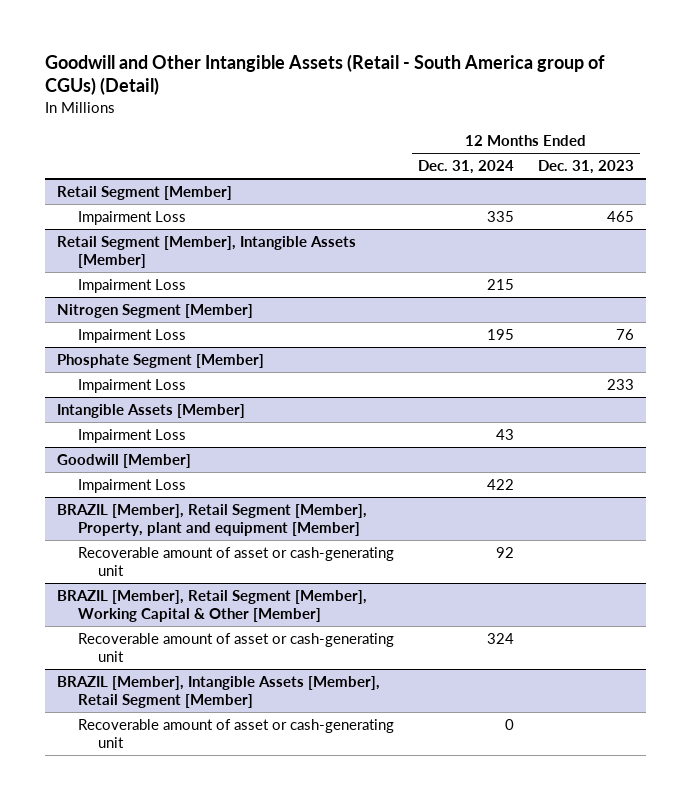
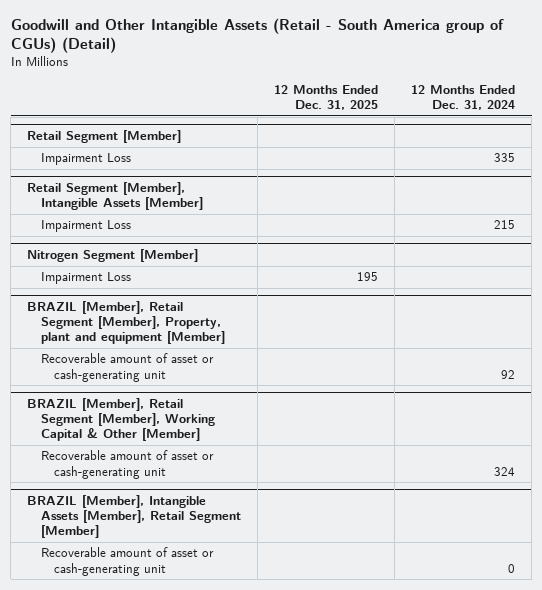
[537,160,634,175] Dec. 31, 2023 -> none
none -> [273,84,378,110] 12 Months Ended Dec. 31, 2025
[77,329,186,344] Impairment Loss -> none
[57,354,265,369] Phosphate Segment [Member] -> none
[57,404,246,419] Intangible Assets [Member] -> none
[77,429,186,444] Impairment Loss -> none
[57,454,192,469] Goodwill [Member] -> none
[77,479,186,494] Impairment Loss -> none

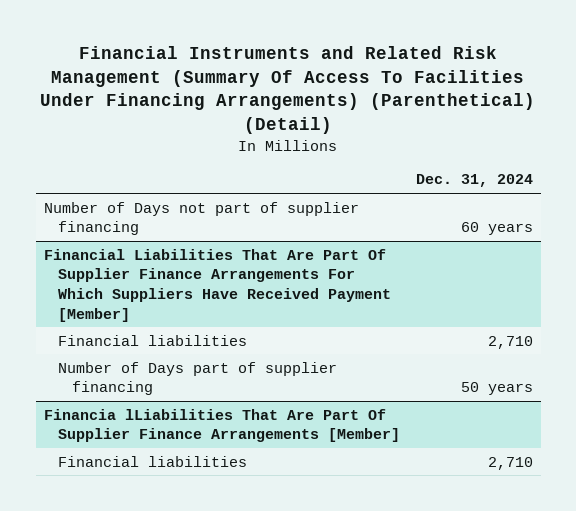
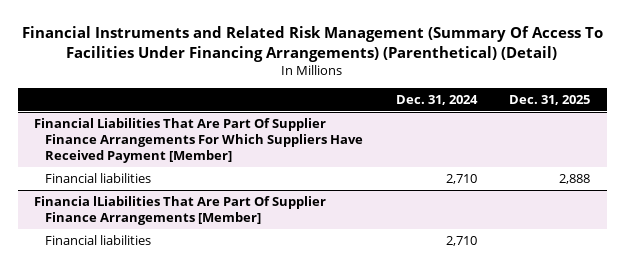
none -> [509,94,591,105] Dec. 31, 2025
[43,201,359,236] Number of Days not part of supplier financing -> none
[57,361,337,396] Number of Days part of supplier financing -> none

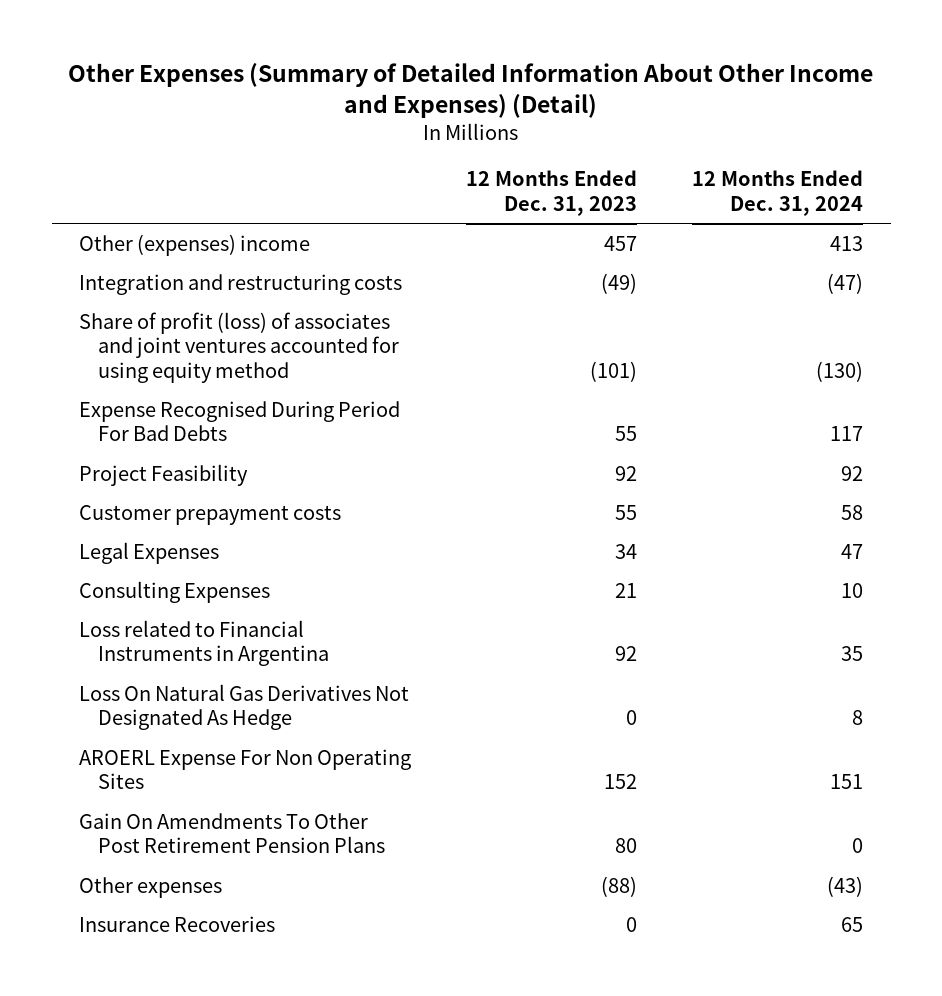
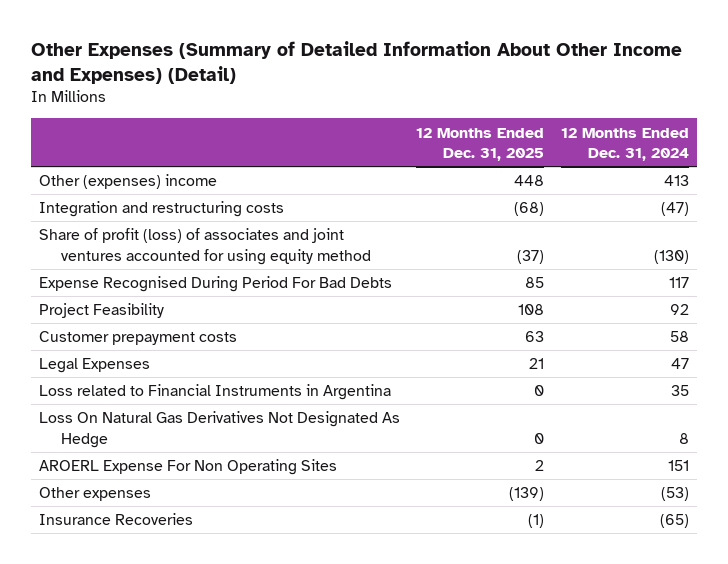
[466,170,638,217] 12 Months Ended Dec. 31, 2023 -> none
none -> [416,127,545,162] 12 Months Ended Dec. 31, 2025
[79,580,271,603] Consulting Expenses -> none
[79,812,385,854] Gain On Amendments To Other Post Retirement Pension Plans -> none
[827,875,864,897] (43) -> [660,487,689,502] (53)
[841,916,864,932] 65 -> [659,514,689,529] (65)

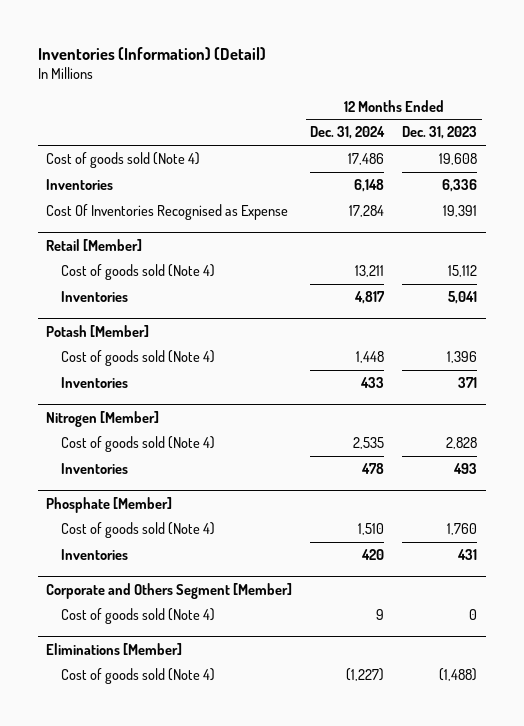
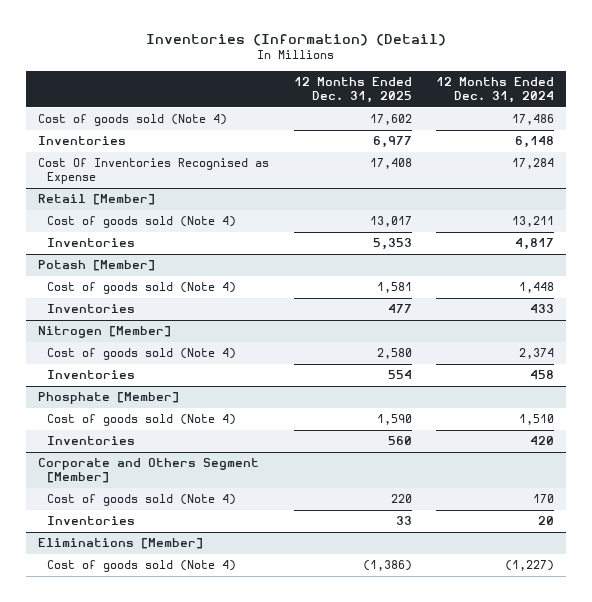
[402,126,478,140] Dec. 31, 2023 -> none
none -> [293,76,412,104] 12 Months Ended Dec. 31, 2025
[353,437,385,450] 2,535 -> [519,348,555,360] 2,374
[361,463,385,475] 478 -> [530,370,555,380] 458
[376,609,385,621] 9 -> [533,494,555,504] 170
none -> [46,516,135,526] Inventories

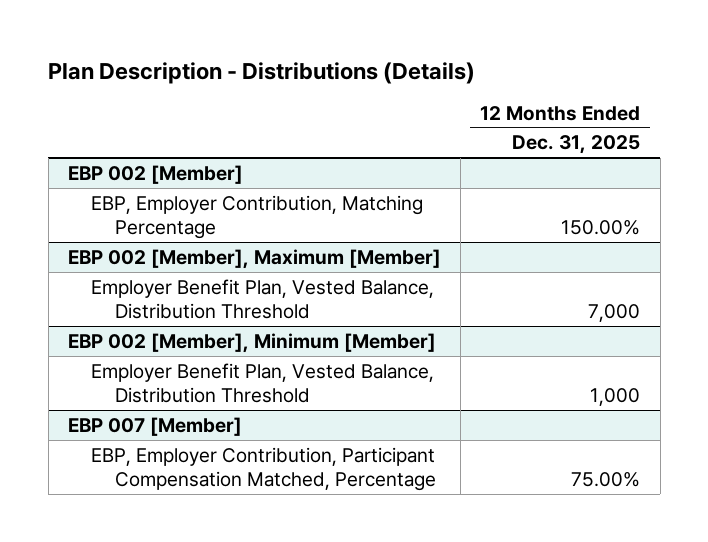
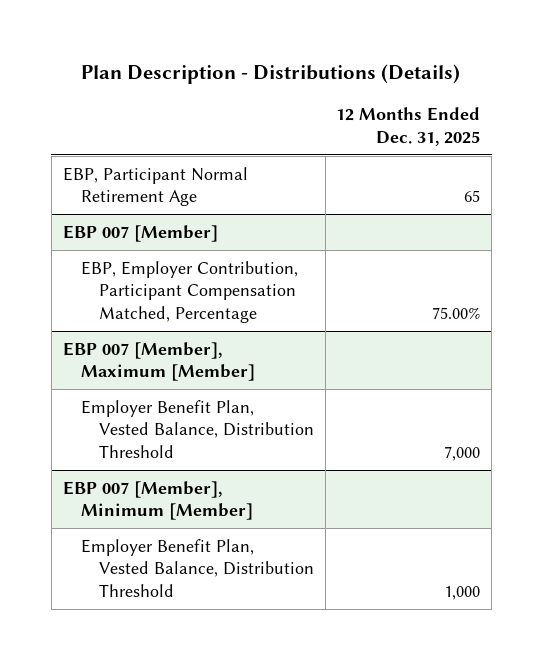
[67,164,243,184] EBP 002 [Member] -> none
[91,194,424,239] EBP, Employer Contribution, Matching Percentage -> none
[67,248,441,269] EBP 002 [Member], Maximum [Member] -> none
[91,278,435,319] Employer Benefit Plan, Vested Balance, Distribution Threshold -> none
[67,332,436,353] EBP 002 [Member], Minimum [Member] -> none
[91,362,435,403] Employer Benefit Plan, Vested Balance, Distribution Threshold -> none
none -> [62,166,248,207] EBP, Participant Normal Retirement Age
none -> [62,341,255,382] EBP 007 [Member], Maximum [Member]
none -> [80,399,314,459] Employer Benefit Plan, Vested Balance, Distribution Threshold
none -> [62,480,253,521] EBP 007 [Member], Minimum [Member]
none -> [80,538,314,598] Employer Benefit Plan, Vested Balance, Distribution Threshold

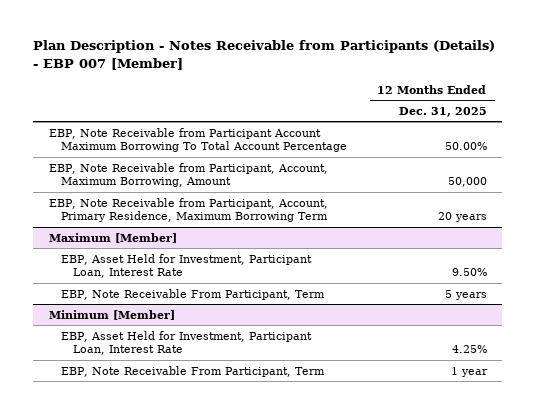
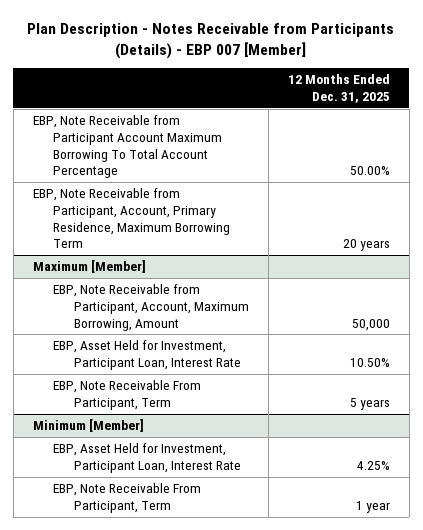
[48,162,328,188] EBP, Note Receivable from Participant, Account, Maximum Borrowing, Amount -> none
none -> [53,284,249,331] EBP, Note Receivable from Participant, Account, Maximum Borrowing, Amount
[451,268,487,277] 9.50% -> [349,357,390,367] 10.50%

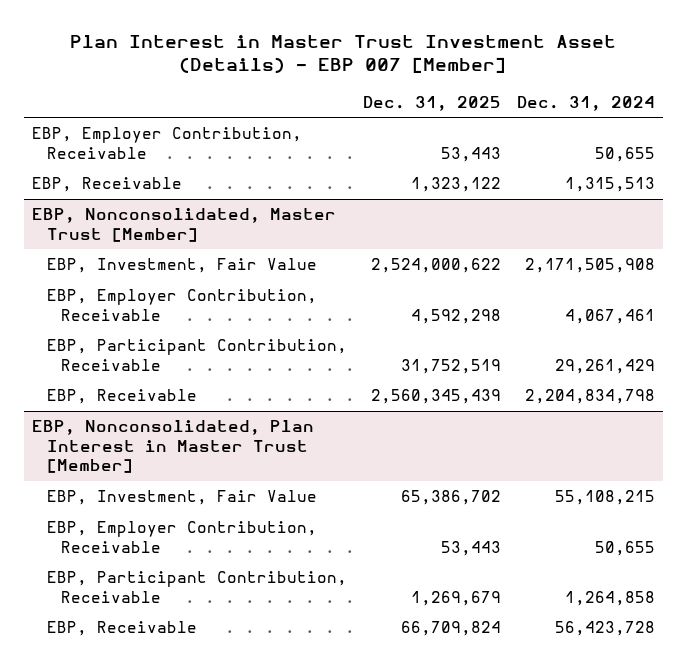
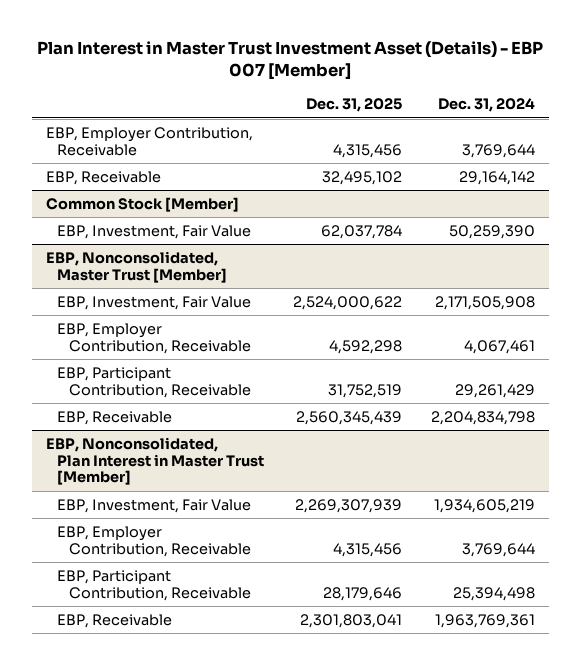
[440,146,501,162] 53,443 -> [333,143,403,158] 4,315,456
[595,146,656,162] 50,655 -> [461,143,535,158] 3,769,644
[410,177,501,193] 1,323,122 -> [322,170,403,185] 32,495,102
[565,177,656,193] 1,315,513 -> [458,170,535,185] 29,164,142
none -> [45,196,239,212] Common Stock [Member]
none -> [57,224,252,239] EBP, Investment, Fair Value
[400,490,501,506] 65,386,702 -> [295,498,403,513] 2,269,307,939
[555,490,656,506] 55,108,215 -> [433,498,535,513] 1,934,605,219
[440,540,501,556] 53,443 -> [333,542,403,557] 4,315,456
[595,540,656,556] 50,655 -> [461,542,535,557] 3,769,644
[410,590,501,606] 1,269,679 -> [323,586,403,601] 28,179,646
[565,590,656,606] 1,264,858 -> [452,586,535,601] 25,394,498
[400,621,501,637] 66,709,824 -> [300,613,403,628] 2,301,803,041
[555,621,656,637] 56,423,728 -> [434,613,535,628] 1,963,769,361

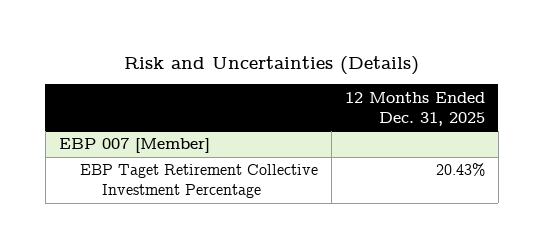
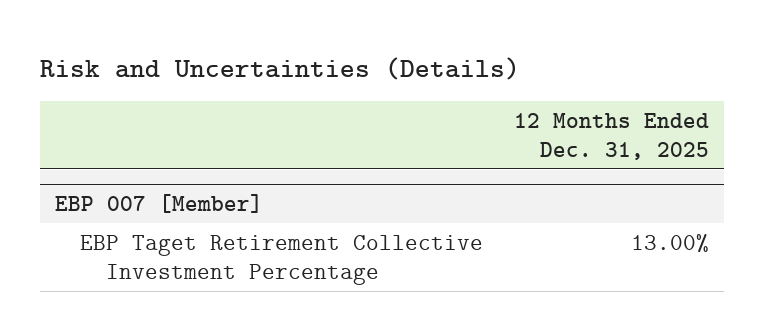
[435,163,485,177] 20.43% -> [630,233,709,253] 13.00%

